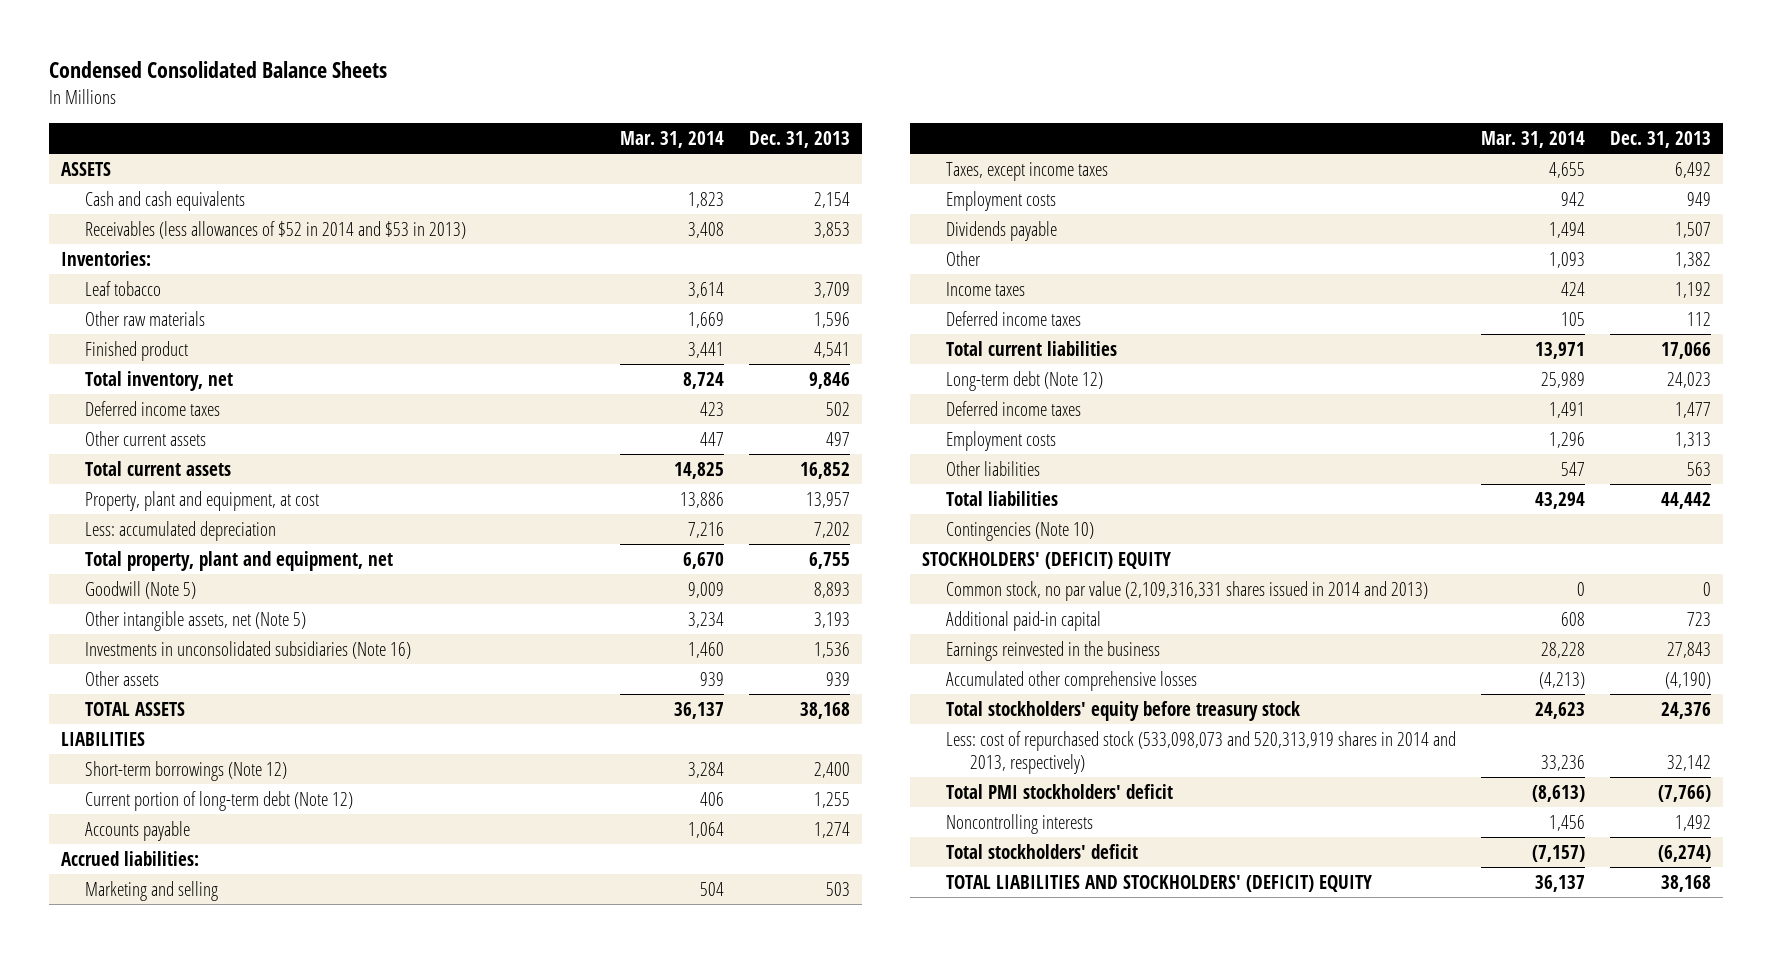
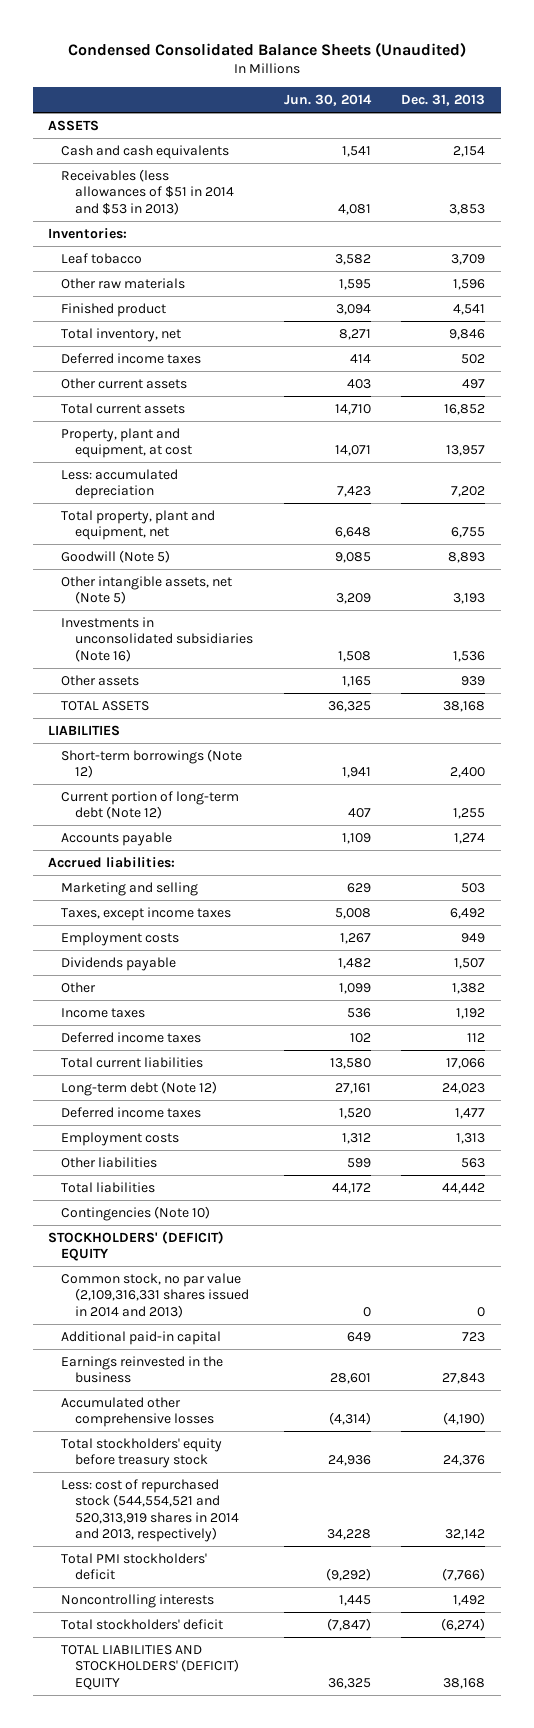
[48,61,387,79] Condensed Consolidated Balance Sheets -> [67,41,466,57] Condensed Consolidated Balance Sheets (Unaudited)
[619,131,724,149] Mar. 31, 2014 -> none
none -> [283,94,372,107] Jun. 30, 2014
[84,220,466,239] Receivables (less allowances of $52 in 2014 and $53 in 2013) -> [61,168,234,215] Receivables (less allowances of $51 in 2014 and $53 in 2013)
[946,730,1457,774] Less: cost of repurchased stock (533,098,073 and 520,313,919 shares in 2014 and 2013, respectively) -> [61,1478,239,1543] Less: cost of repurchased stock (544,554,521 and 520,313,919 shares in 2014 and 2013, respectively)

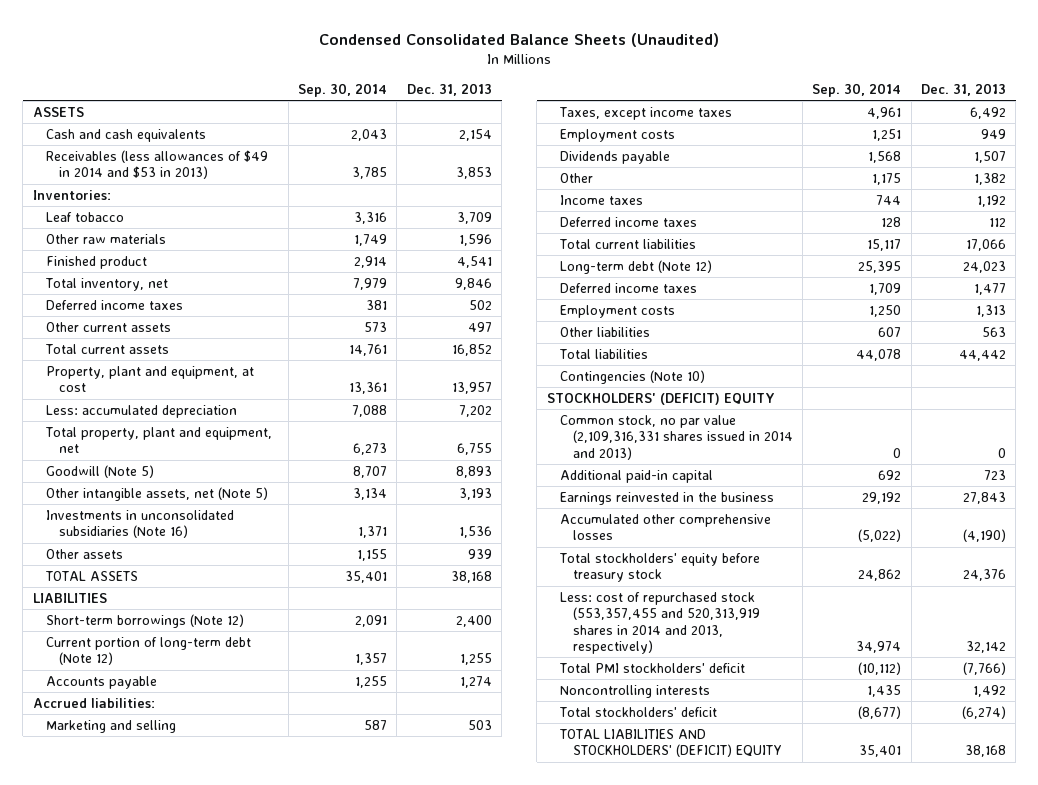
[283,94,372,107] Jun. 30, 2014 -> none
none -> [298,82,388,97] Sep. 30, 2014
[61,168,234,215] Receivables (less allowances of $51 in 2014 and $53 in 2013) -> [45,149,268,180] Receivables (less allowances of $49 in 2014 and $53 in 2013)
[61,1478,239,1543] Less: cost of repurchased stock (544,554,521 and 520,313,919 shares in 2014 and 2013, respectively) -> [559,591,760,654] Less: cost of repurchased stock (553,357,455 and 520,313,919 shares in 2014 and 2013, respectively)

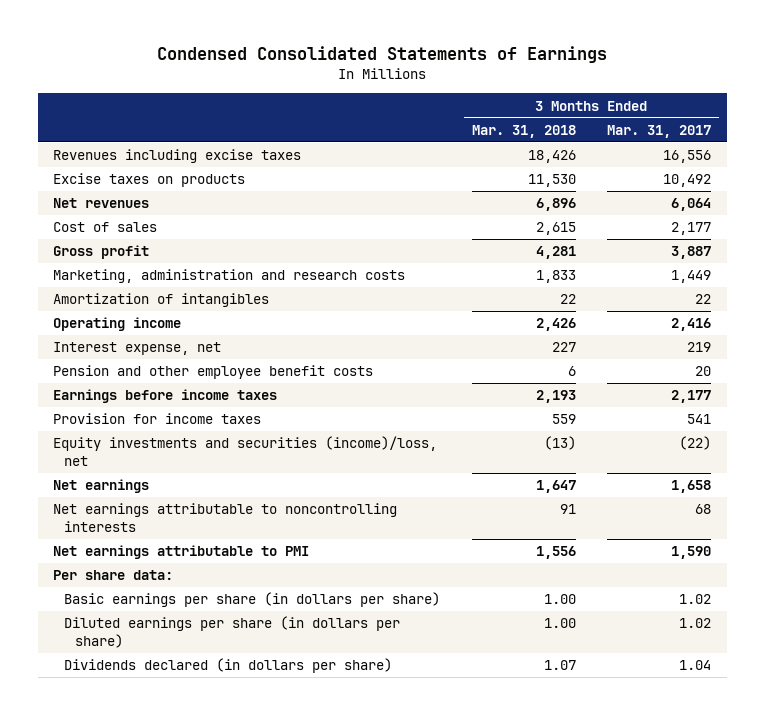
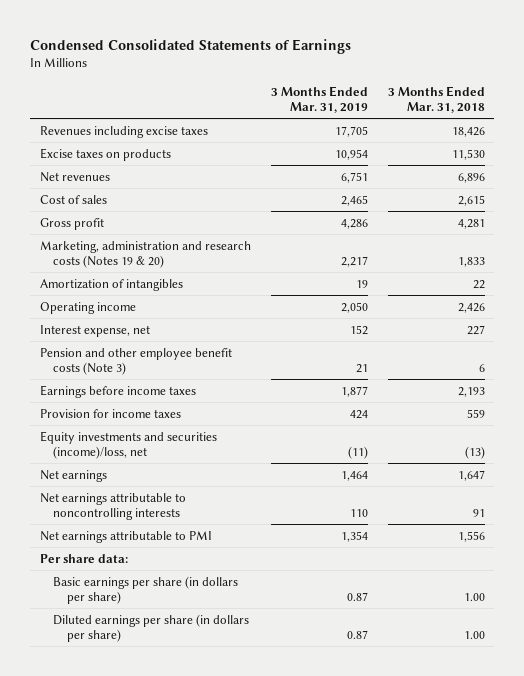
[607,124,712,138] Mar. 31, 2017 -> none
none -> [270,85,368,113] 3 Months Ended Mar. 31, 2019
[53,269,406,284] Marketing, administration and research costs -> [39,240,251,268] Marketing, administration and research costs (Notes 19 & 20)
[53,365,374,380] Pension and other employee benefit costs -> [39,347,232,375] Pension and other employee benefit costs (Note 3)
[64,658,393,674] Dividends declared (in dollars per share) -> none

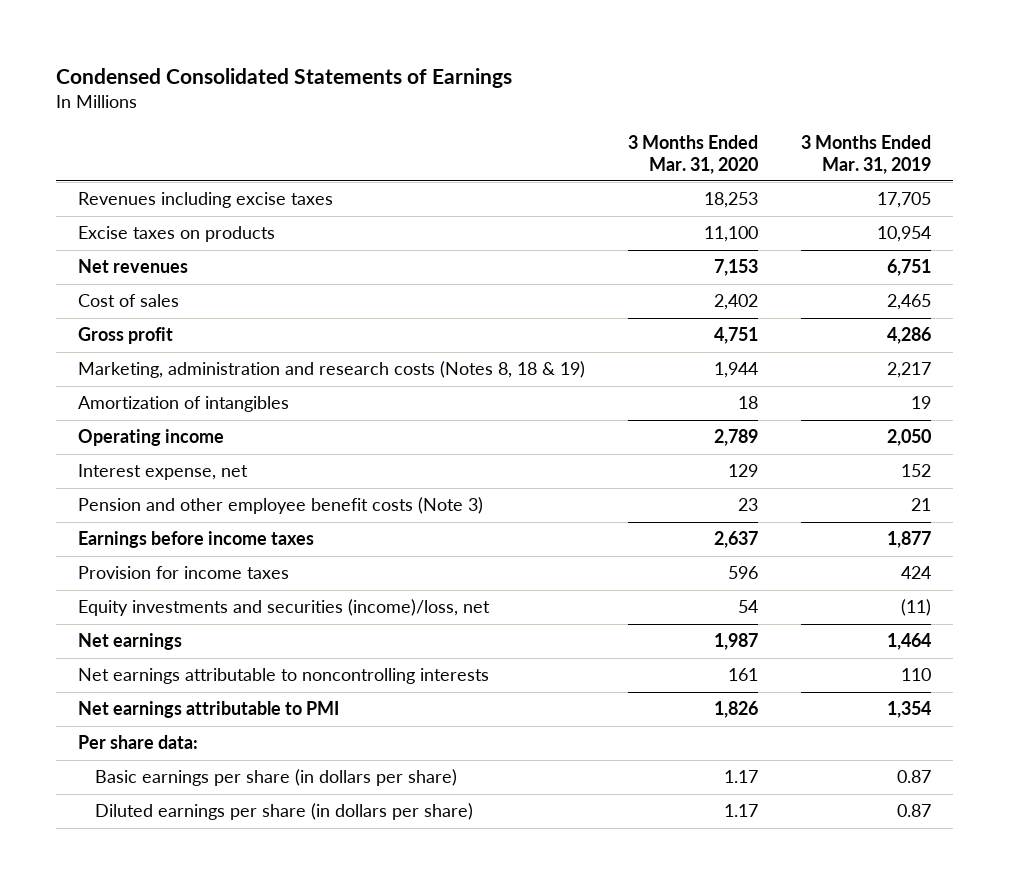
[387,85,485,113] 3 Months Ended Mar. 31, 2018 -> none
none -> [627,134,758,174] 3 Months Ended Mar. 31, 2020
[39,240,251,268] Marketing, administration and research costs (Notes 19 & 20) -> [77,361,585,379] Marketing, administration and research costs (Notes 8, 18 & 19)

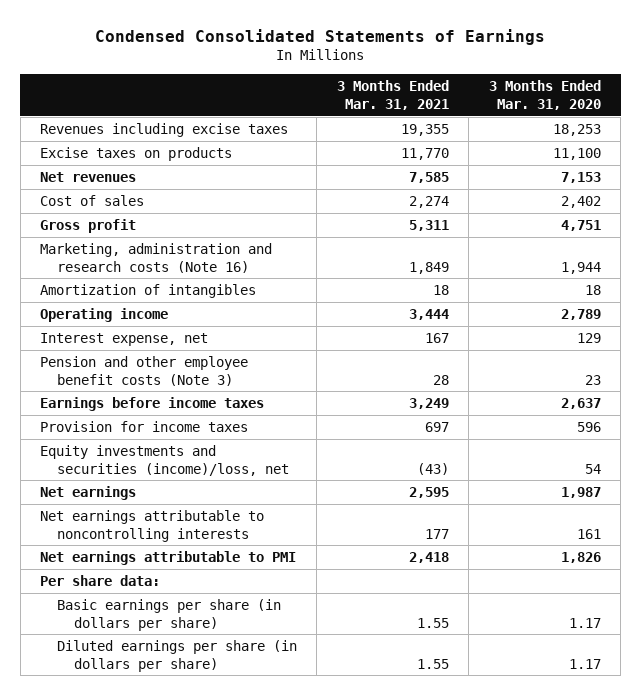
[801,134,932,174] 3 Months Ended Mar. 31, 2019 -> none
none -> [336,80,449,110] 3 Months Ended Mar. 31, 2021
[77,361,585,379] Marketing, administration and research costs (Notes 8, 18 & 19) -> [40,242,273,273] Marketing, administration and research costs (Note 16)

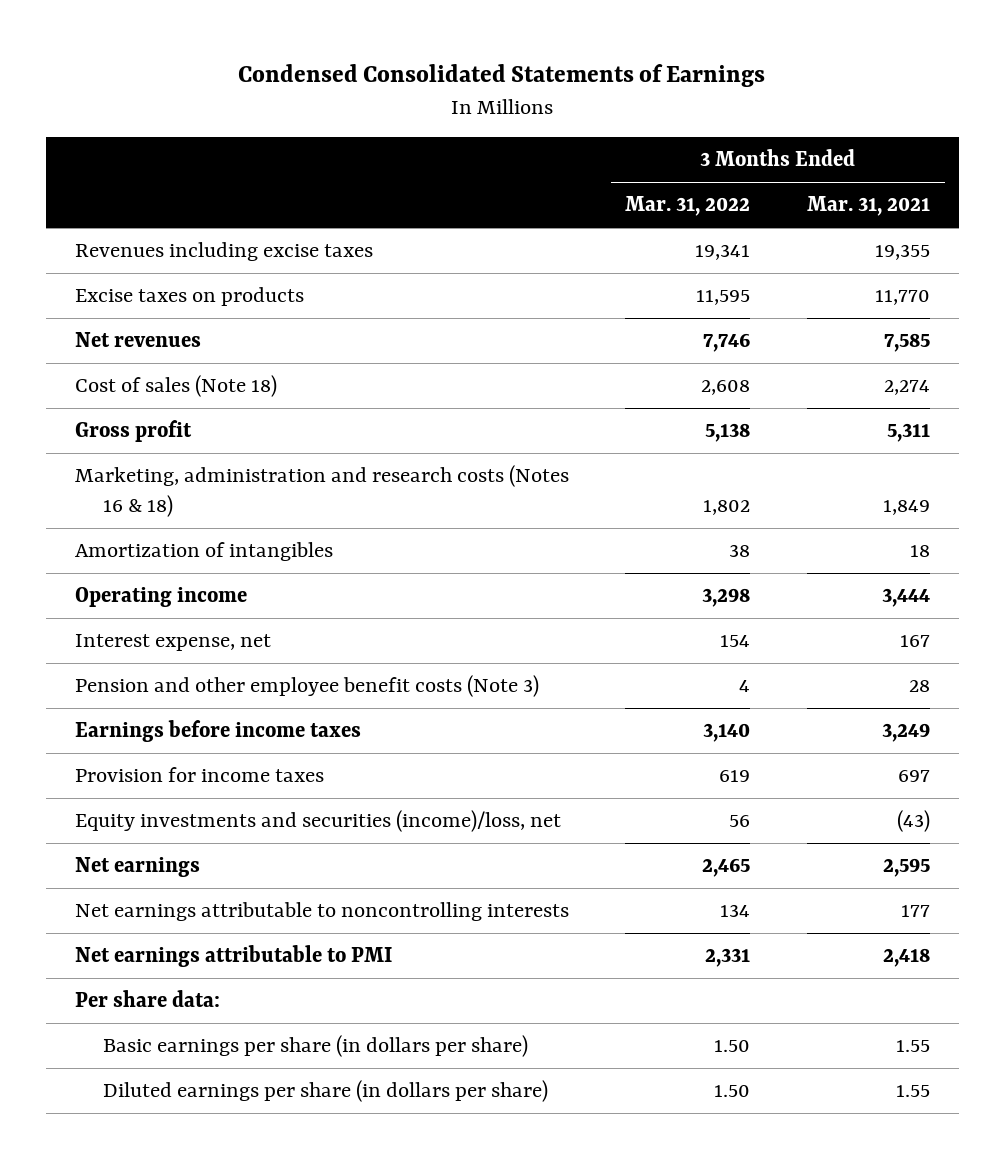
[488,80,601,110] 3 Months Ended Mar. 31, 2020 -> none
none -> [625,196,751,217] Mar. 31, 2022
[40,194,145,206] Cost of sales -> [74,375,277,398] Cost of sales (Note 18)
[40,242,273,273] Marketing, administration and research costs (Note 16) -> [74,465,569,517] Marketing, administration and research costs (Notes 16 & 18)

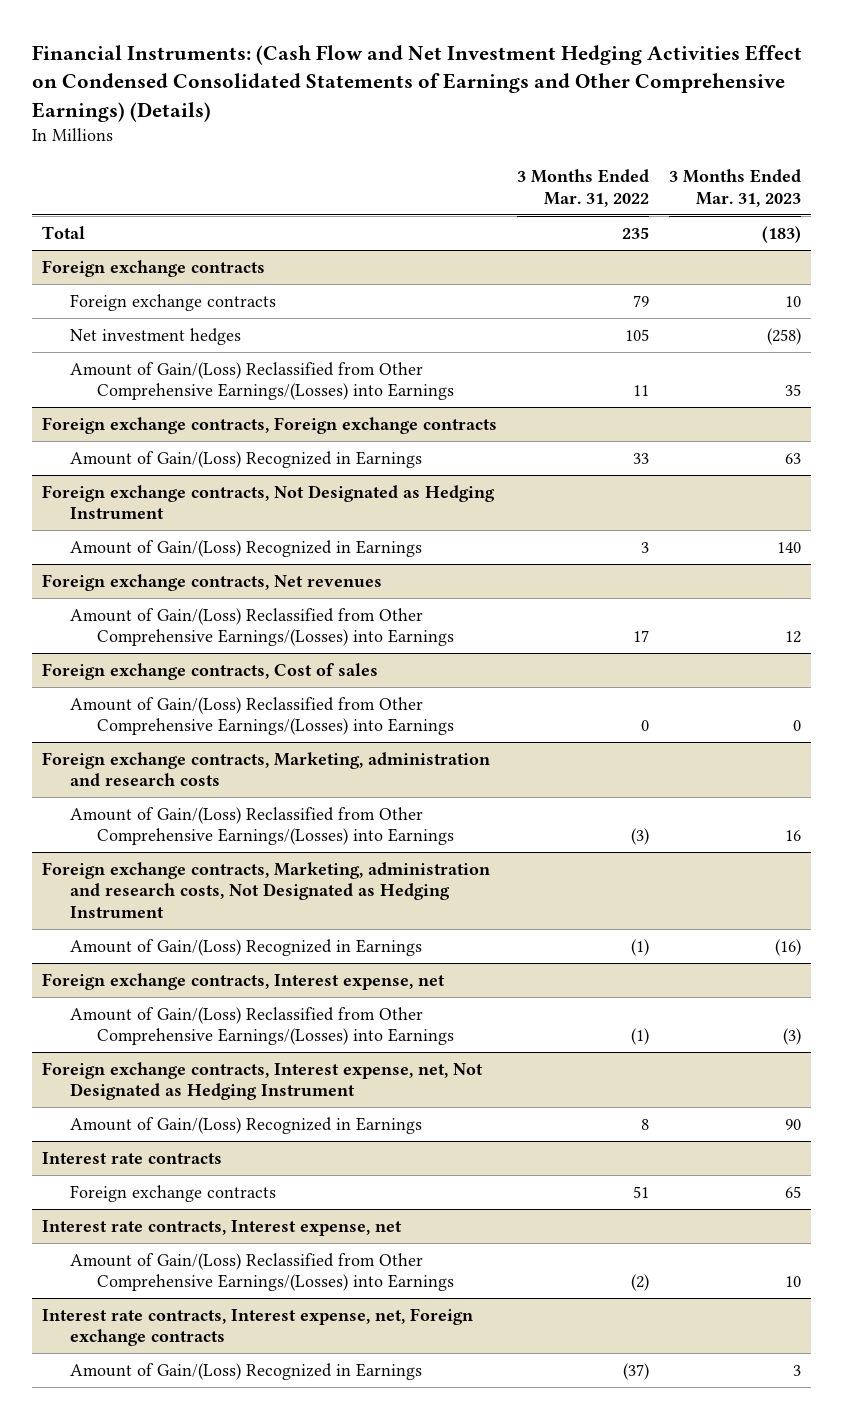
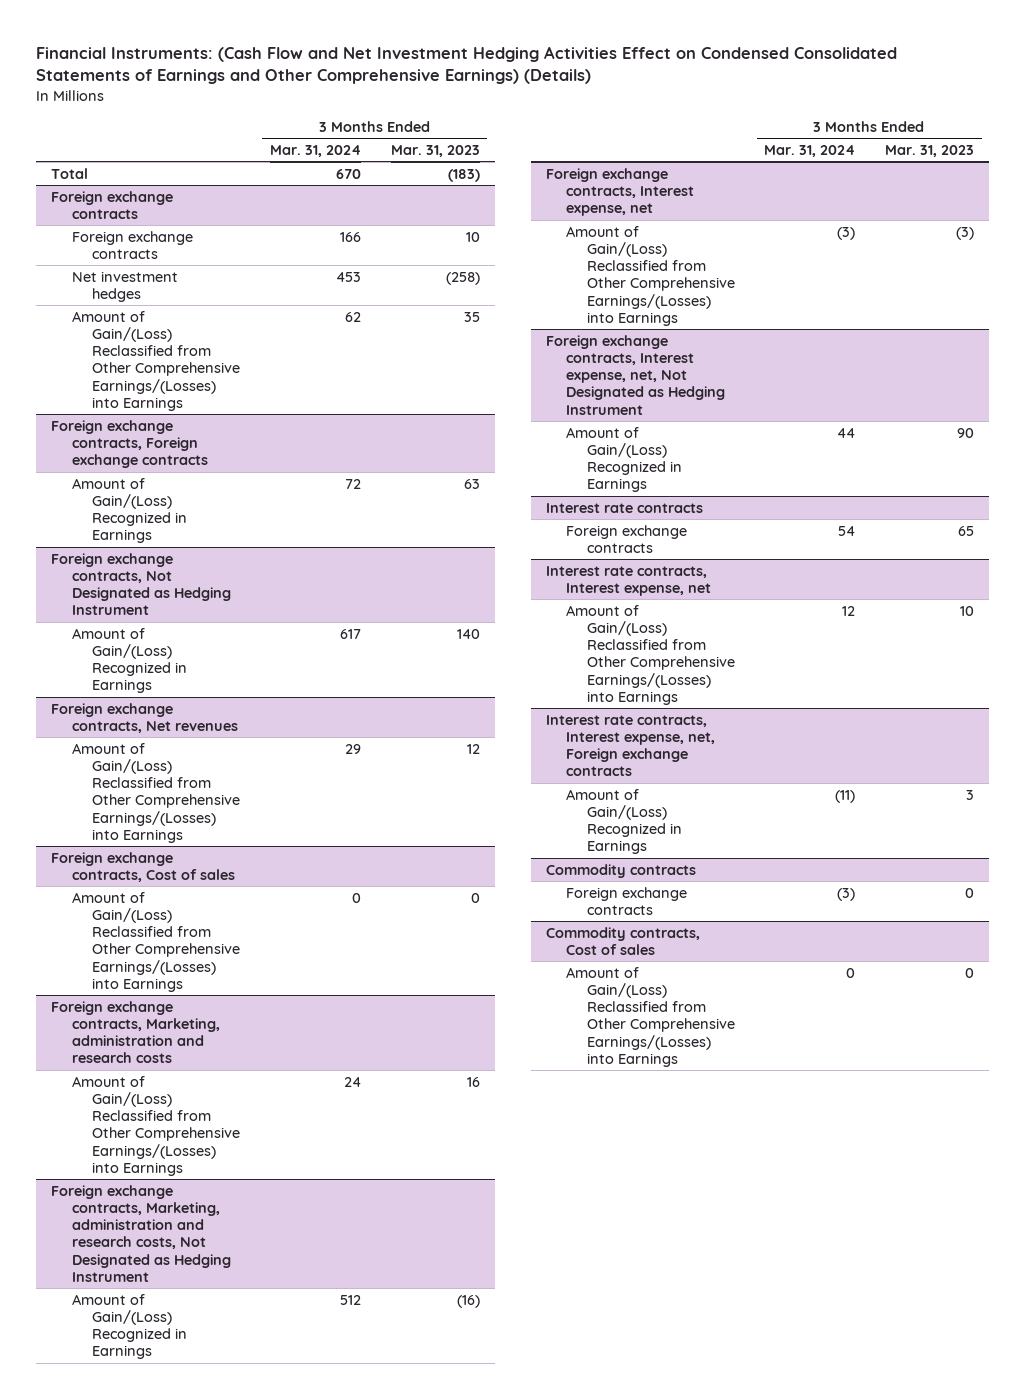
[516,169,649,207] 3 Months Ended Mar. 31, 2022 -> none
none -> [269,144,361,157] Mar. 31, 2024
none -> [545,863,696,878] Commodity contracts
none -> [566,886,688,915] Foreign exchange contracts
none -> [545,926,700,955] Commodity contracts, Cost of sales
none -> [566,966,735,1067] Amount of Gain/(Loss) Reclassified from Other Comprehensive Earnings/(Losses) into Earnings

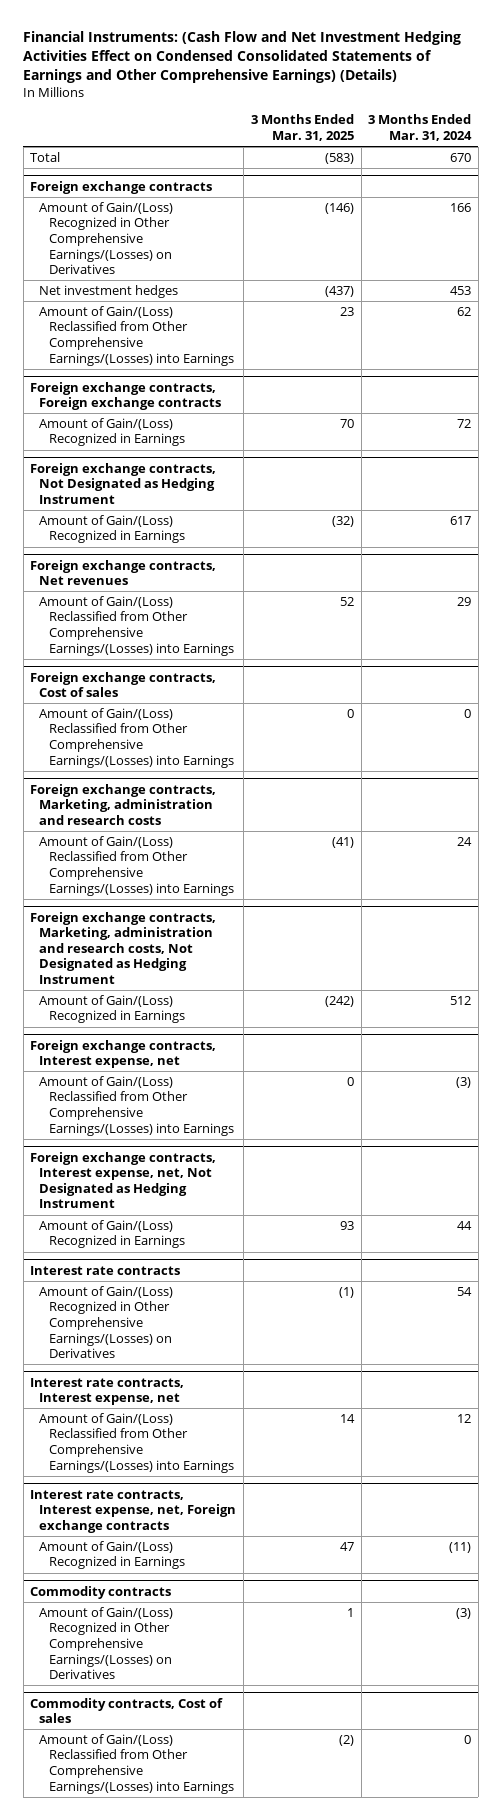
[390,144,480,157] Mar. 31, 2023 -> none
none -> [250,114,354,141] 3 Months Ended Mar. 31, 2025
[71,230,193,259] Foreign exchange contracts -> [39,201,174,275] Amount of Gain/(Loss) Recognized in Other Comprehensive Earnings/(Losses) on Derivatives
[566,524,688,553] Foreign exchange contracts -> [39,1285,174,1359] Amount of Gain/(Loss) Recognized in Other Comprehensive Earnings/(Losses) on Derivatives
[566,886,688,915] Foreign exchange contracts -> [39,1606,174,1680] Amount of Gain/(Loss) Recognized in Other Comprehensive Earnings/(Losses) on Derivatives

